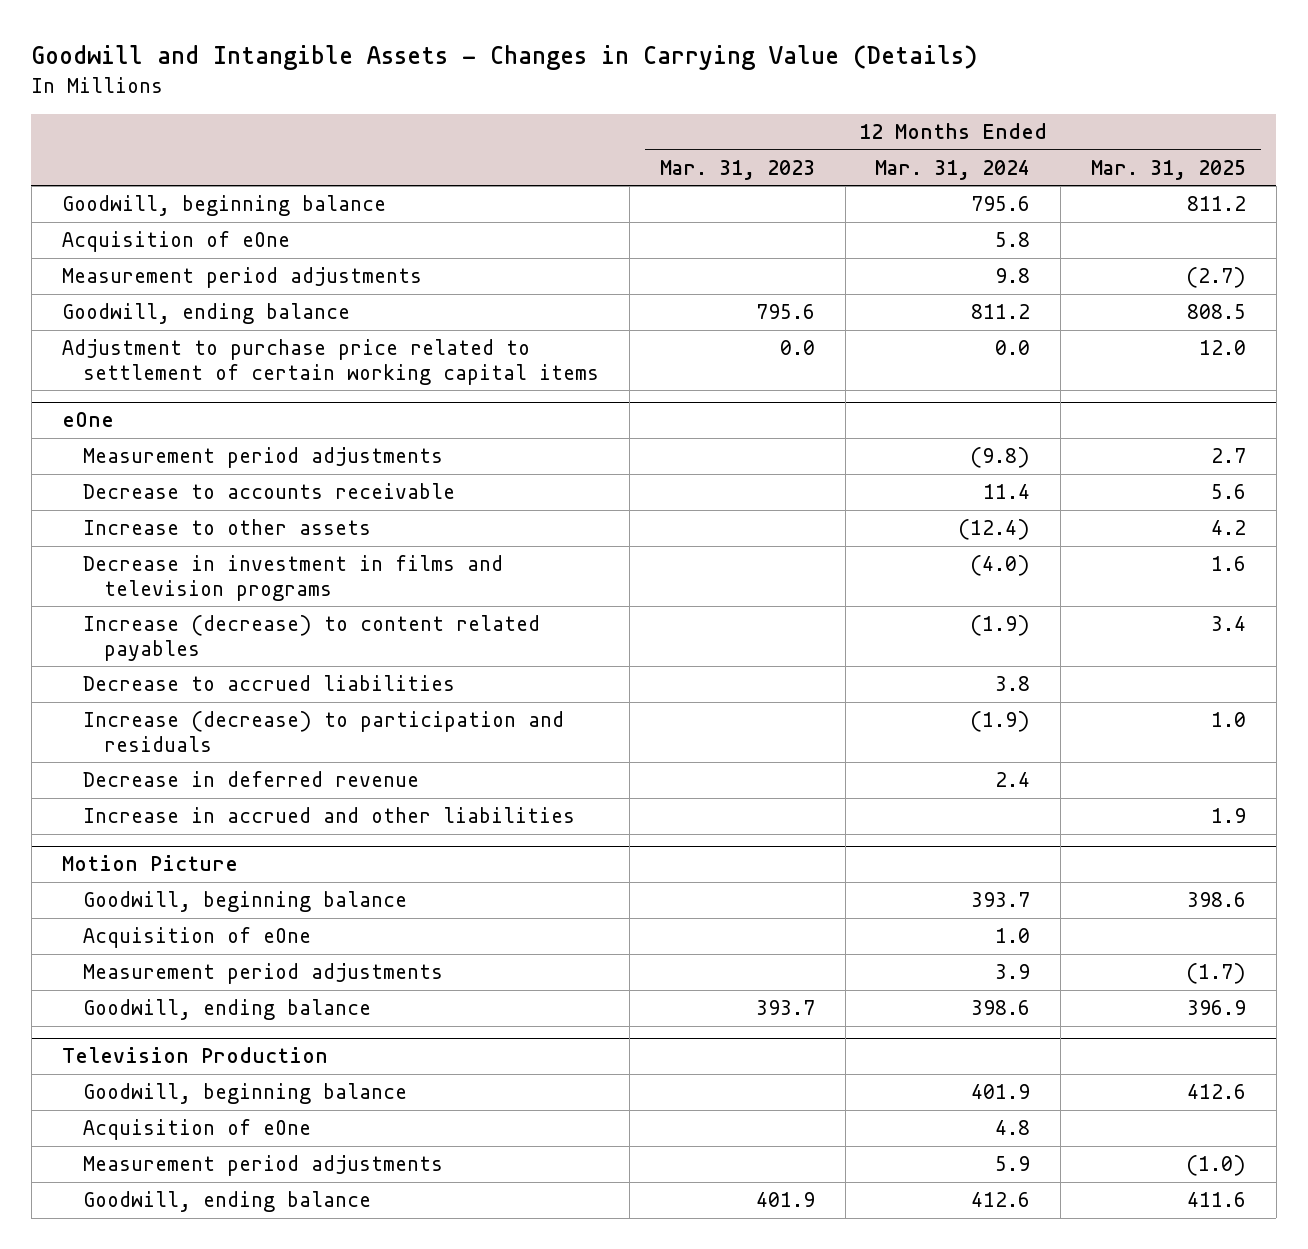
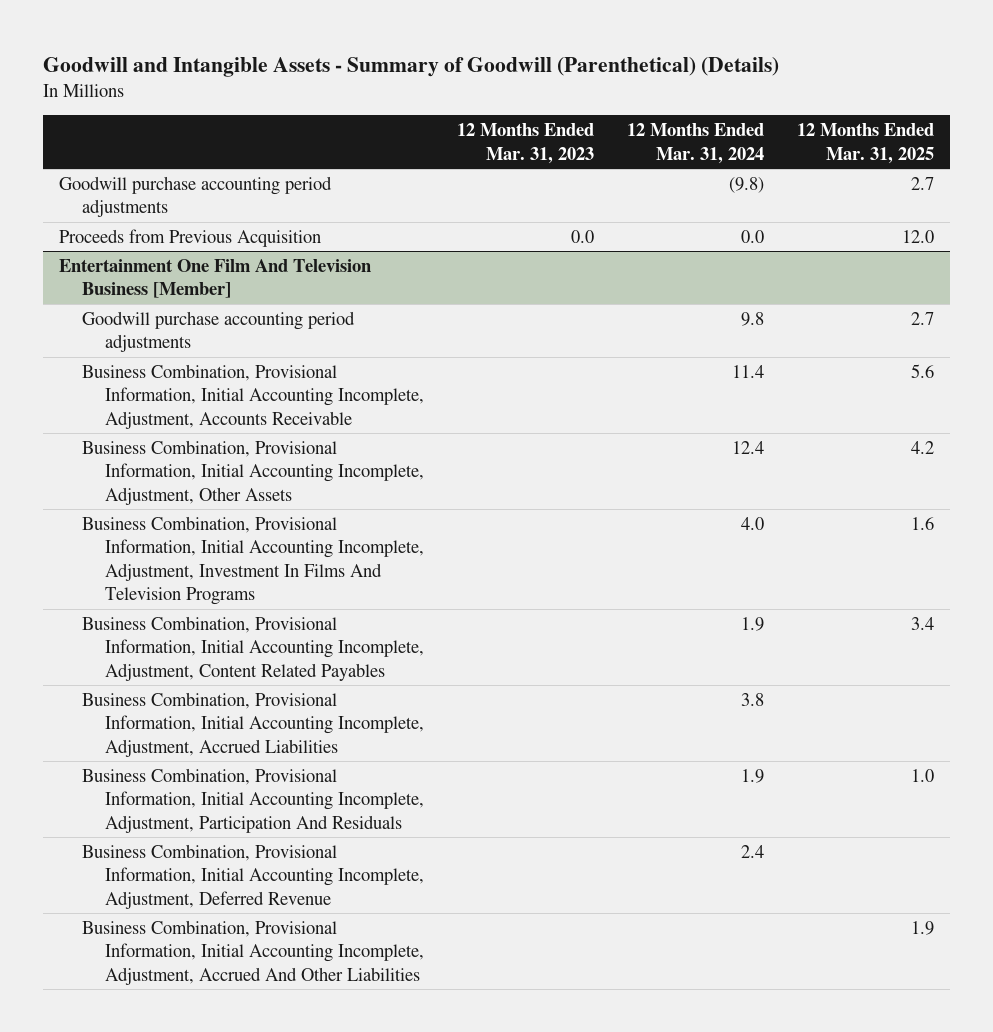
[31,45,978,71] Goodwill and Intangible Assets - Changes in Carrying Value (Details) -> [42,56,779,77] Goodwill and Intangible Assets - Summary of Goodwill (Parenthetical) (Details)
[61,195,386,217] Goodwill, beginning balance -> none
[61,231,290,253] Acquisition of eOne -> none
[61,303,350,325] Goodwill, ending balance -> none
[61,412,114,428] eOne -> none
[83,519,372,536] Increase to other assets -> none
[61,855,238,872] Motion Picture -> none
[83,891,408,913] Goodwill, beginning balance -> none
[83,927,312,949] Acquisition of eOne -> none
[83,963,444,985] Measurement period adjustments -> none
[83,999,372,1021] Goodwill, ending balance -> none
[61,1047,328,1064] Television Production -> none
[83,1083,408,1105] Goodwill, beginning balance -> none
[83,1119,312,1141] Acquisition of eOne -> none
[83,1155,444,1177] Measurement period adjustments -> none
[83,1191,372,1213] Goodwill, ending balance -> none
[61,267,422,289] Measurement period adjustments -> [59,175,333,218] Goodwill purchase accounting period adjustments
[995,268,1031,284] 9.8 -> [728,176,764,193] (9.8)
[1186,267,1247,289] (2.7) -> [910,176,934,190] 2.7
[61,339,600,385] Adjustment to purchase price related to settlement of certain working capital items -> [59,228,322,247] Proceeds from Previous Acquisition
none -> [59,258,372,299] Entertainment One Film And Television Business [Member]
[83,447,444,469] Measurement period adjustments -> [82,310,356,353] Goodwill purchase accounting period adjustments
[970,447,1031,469] (9.8) -> [740,311,764,326] 9.8
[83,483,456,500] Decrease to accounts receivable -> [82,363,425,429] Business Combination, Provisional Information, Initial Accounting Incomplete, Adjustment, Accounts Receivable
none -> [82,439,425,505] Business Combination, Provisional Information, Initial Accounting Incomplete, Adjustment, Other Assets
[83,555,504,601] Decrease in investment in films and television programs -> [82,515,425,606] Business Combination, Provisional Information, Initial Accounting Incomplete, Adjustment, Investment In Films And Television Programs
[970,555,1031,577] (4.0) -> [740,516,764,530] 4.0
[83,615,541,661] Increase (decrease) to content related payables -> [82,615,425,681] Business Combination, Provisional Information, Initial Accounting Incomplete, Adjustment, Content Related Payables
[970,615,1031,637] (1.9) -> [740,616,764,631] 1.9
[83,675,456,692] Decrease to accrued liabilities -> [82,691,425,757] Business Combination, Provisional Information, Initial Accounting Incomplete, Adjustment, Accrued Liabilities
[83,711,565,752] Increase (decrease) to participation and residuals -> [82,767,425,833] Business Combination, Provisional Information, Initial Accounting Incomplete, Adjustment, Participation And Residuals
[970,711,1031,733] (1.9) -> [740,768,764,783] 1.9
[83,771,420,788] Decrease in deferred revenue -> [82,843,425,909] Business Combination, Provisional Information, Initial Accounting Incomplete, Adjustment, Deferred Revenue
[83,807,576,824] Increase in accrued and other liabilities -> [82,919,425,985] Business Combination, Provisional Information, Initial Accounting Incomplete, Adjustment, Accrued And Other Liabilities

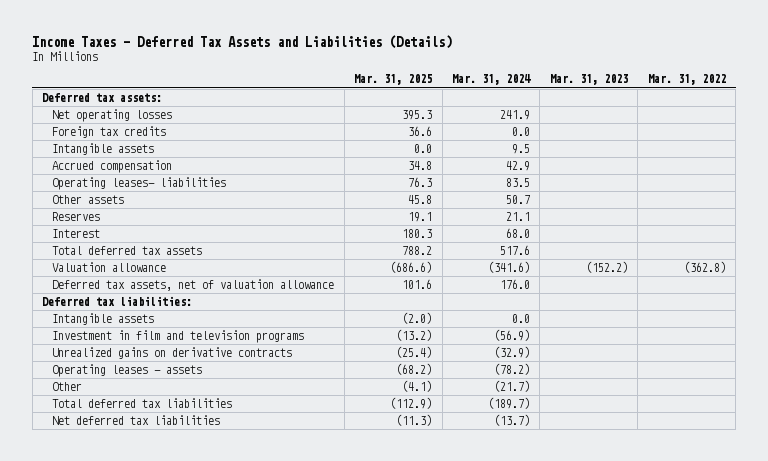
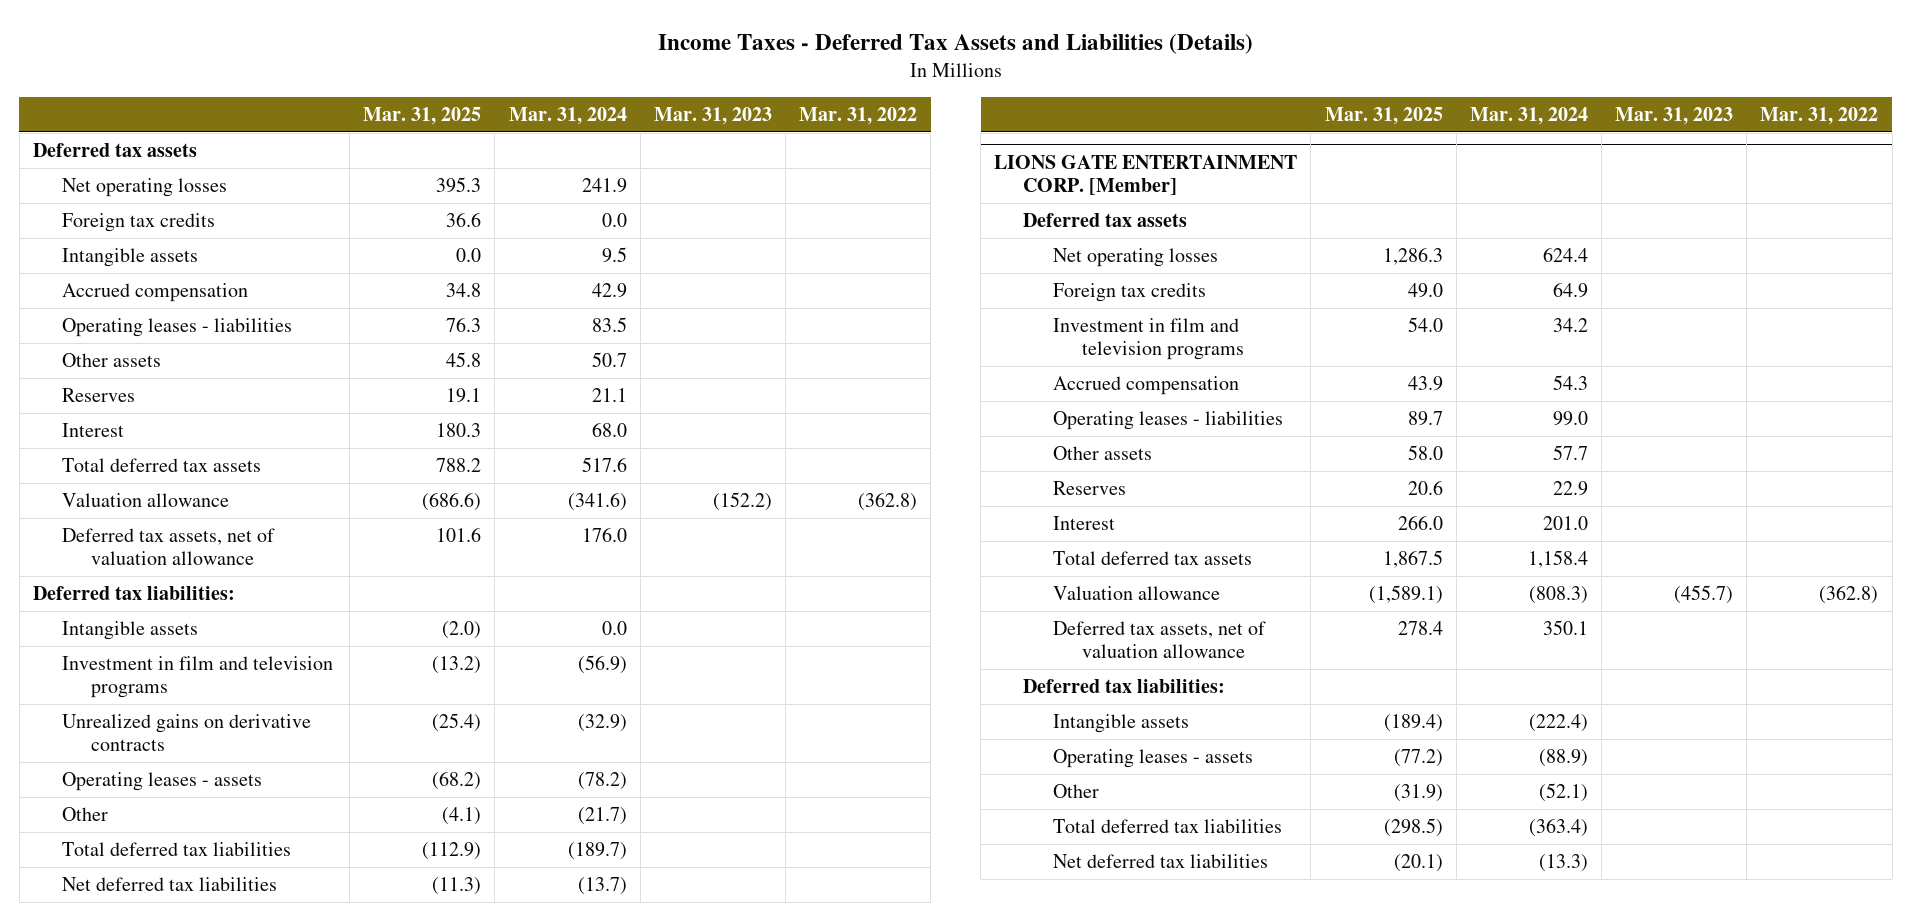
[42,93,163,103] Deferred tax assets: -> [32,142,197,157] Deferred tax assets
[52,177,227,191] Operating leases- liabilities -> [62,317,293,337] Operating leases - liabilities
none -> [994,154,1298,196] LIONS GATE ENTERTAINMENT CORP. [Member]
none -> [1023,212,1188,227] Deferred tax assets
none -> [1052,247,1218,267] Net operating losses
none -> [1052,282,1206,302] Foreign tax credits
none -> [1052,317,1244,361] Investment in film and television programs
none -> [1052,375,1239,395] Accrued compensation
none -> [1052,410,1283,430] Operating leases - liabilities
none -> [1052,445,1152,460] Other assets
none -> [1052,480,1126,495] Reserves
none -> [1052,515,1115,530] Interest
none -> [1052,550,1252,565] Total deferred tax assets
none -> [1052,585,1220,600] Valuation allowance
none -> [1052,620,1266,659] Deferred tax assets, net of valuation allowance
none -> [1023,678,1226,693] Deferred tax liabilities:
none -> [1052,713,1189,733] Intangible assets
none -> [1052,748,1253,768] Operating leases - assets
none -> [1052,783,1099,798] Other
none -> [1052,818,1282,833] Total deferred tax liabilities
none -> [1052,853,1268,868] Net deferred tax liabilities

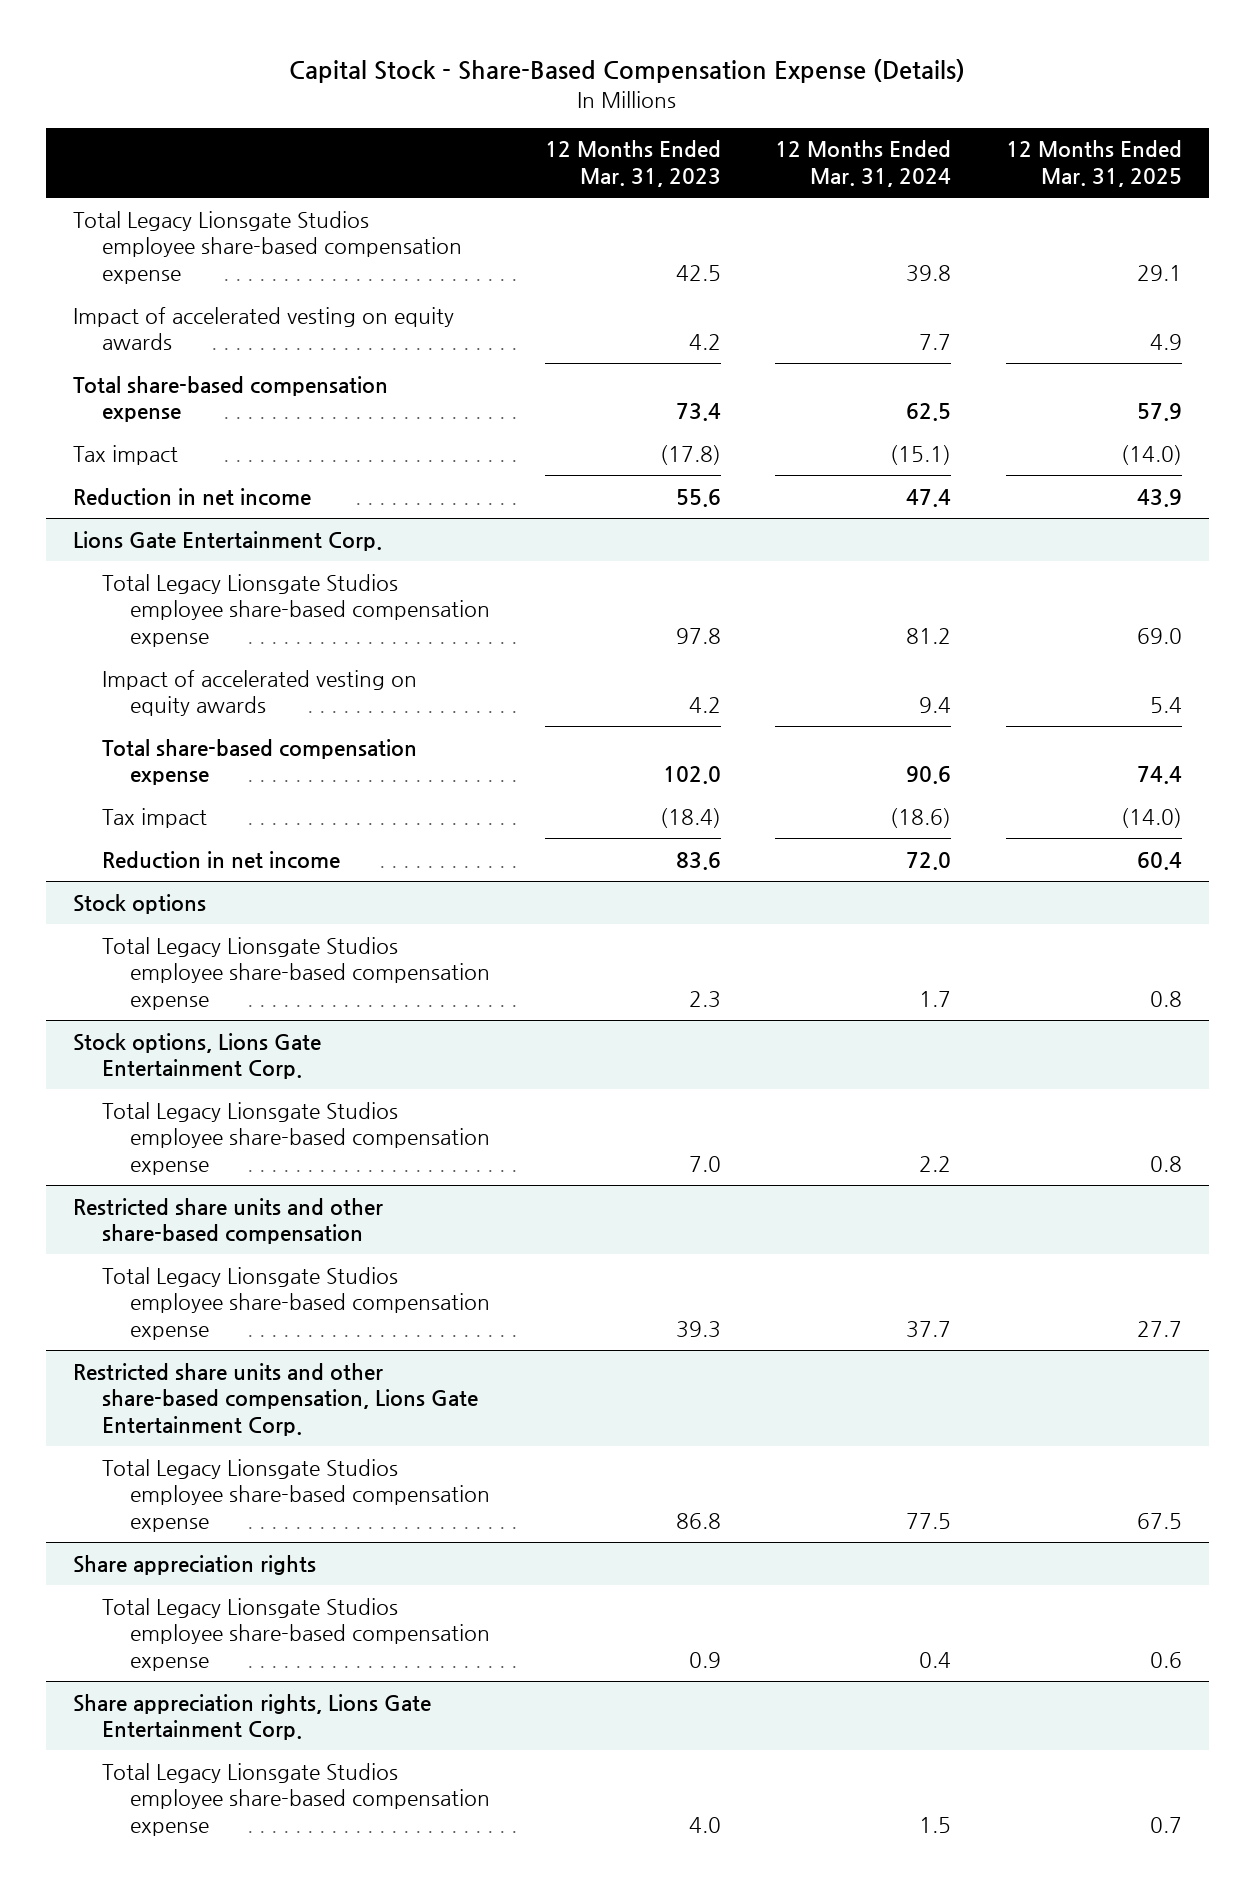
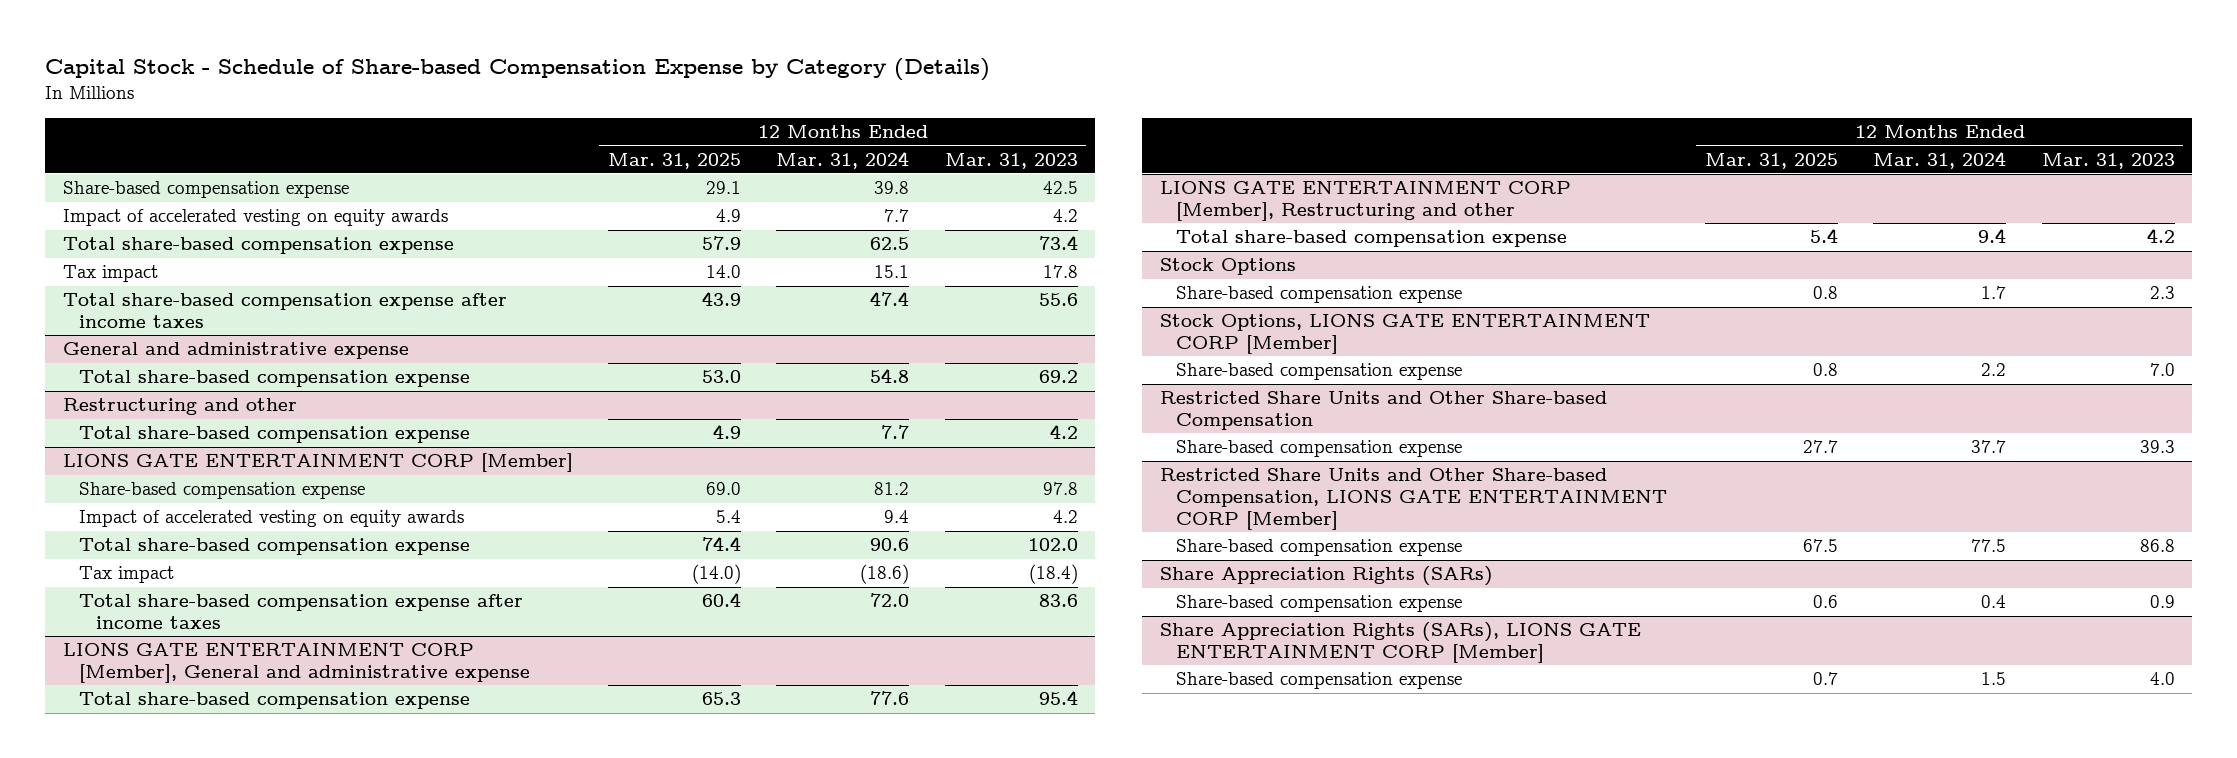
[289,59,966,84] Capital Stock - Share-Based Compensation Expense (Details) -> [44,57,990,81] Capital Stock - Schedule of Share-based Compensation Expense by Category (Details)
[73,210,462,284] Total Legacy Lionsgate Studios employee share-based compensation expense -> [62,181,349,199] Share-based compensation expense
[659,444,721,465] (17.8) -> [1042,265,1078,279] 17.8
[890,444,952,465] (15.1) -> [874,265,910,279] 15.1
[1120,444,1182,465] (14.0) -> [705,265,741,279] 14.0
[73,487,312,506] Reduction in net income -> [62,293,507,329] Total share-based compensation expense after income taxes
none -> [62,342,409,360] General and administrative expense
none -> [79,370,471,388] Total share-based compensation expense
none -> [62,398,297,416] Restructuring and other
none -> [79,426,471,444] Total share-based compensation expense
[73,530,383,551] Lions Gate Entertainment Corp. -> [62,453,573,473] LIONS GATE ENTERTAINMENT CORP [Member]
[101,573,491,647] Total Legacy Lionsgate Studios employee share-based compensation expense -> [79,482,366,500] Share-based compensation expense
[101,850,340,869] Reduction in net income -> [79,594,524,630] Total share-based compensation expense after income taxes
none -> [62,643,531,684] LIONS GATE ENTERTAINMENT CORP [Member], General and administrative expense
none -> [79,692,471,710] Total share-based compensation expense
none -> [1159,181,1571,222] LIONS GATE ENTERTAINMENT CORP [Member], Restructuring and other
none -> [1176,230,1568,248] Total share-based compensation expense
[73,893,207,914] Stock options -> [1159,258,1296,276] Stock Options
[101,936,491,1010] Total Legacy Lionsgate Studios employee share-based compensation expense -> [1176,286,1463,304] Share-based compensation expense
[73,1032,322,1080] Stock options, Lions Gate Entertainment Corp. -> [1159,314,1650,355] Stock Options, LIONS GATE ENTERTAINMENT CORP [Member]
[101,1101,491,1175] Total Legacy Lionsgate Studios employee share-based compensation expense -> [1176,363,1463,381] Share-based compensation expense
[73,1197,384,1245] Restricted share units and other share-based compensation -> [1159,391,1607,431] Restricted Share Units and Other Share-based Compensation
[101,1266,491,1340] Total Legacy Lionsgate Studios employee share-based compensation expense -> [1176,440,1463,458] Share-based compensation expense
[73,1362,478,1436] Restricted share units and other share-based compensation, Lions Gate Entertainment Corp. -> [1159,468,1668,531] Restricted Share Units and Other Share-based Compensation, LIONS GATE ENTERTAINMENT CORP [Member]
[101,1458,491,1532] Total Legacy Lionsgate Studios employee share-based compensation expense -> [1176,539,1463,557] Share-based compensation expense
[73,1554,317,1575] Share appreciation rights -> [1159,566,1493,587] Share Appreciation Rights (SARs)
[101,1597,491,1671] Total Legacy Lionsgate Studios employee share-based compensation expense -> [1176,595,1463,613] Share-based compensation expense
[73,1693,432,1741] Share appreciation rights, Lions Gate Entertainment Corp. -> [1159,622,1641,664] Share Appreciation Rights (SARs), LIONS GATE ENTERTAINMENT CORP [Member]
[101,1762,491,1836] Total Legacy Lionsgate Studios employee share-based compensation expense -> [1176,672,1463,690] Share-based compensation expense

